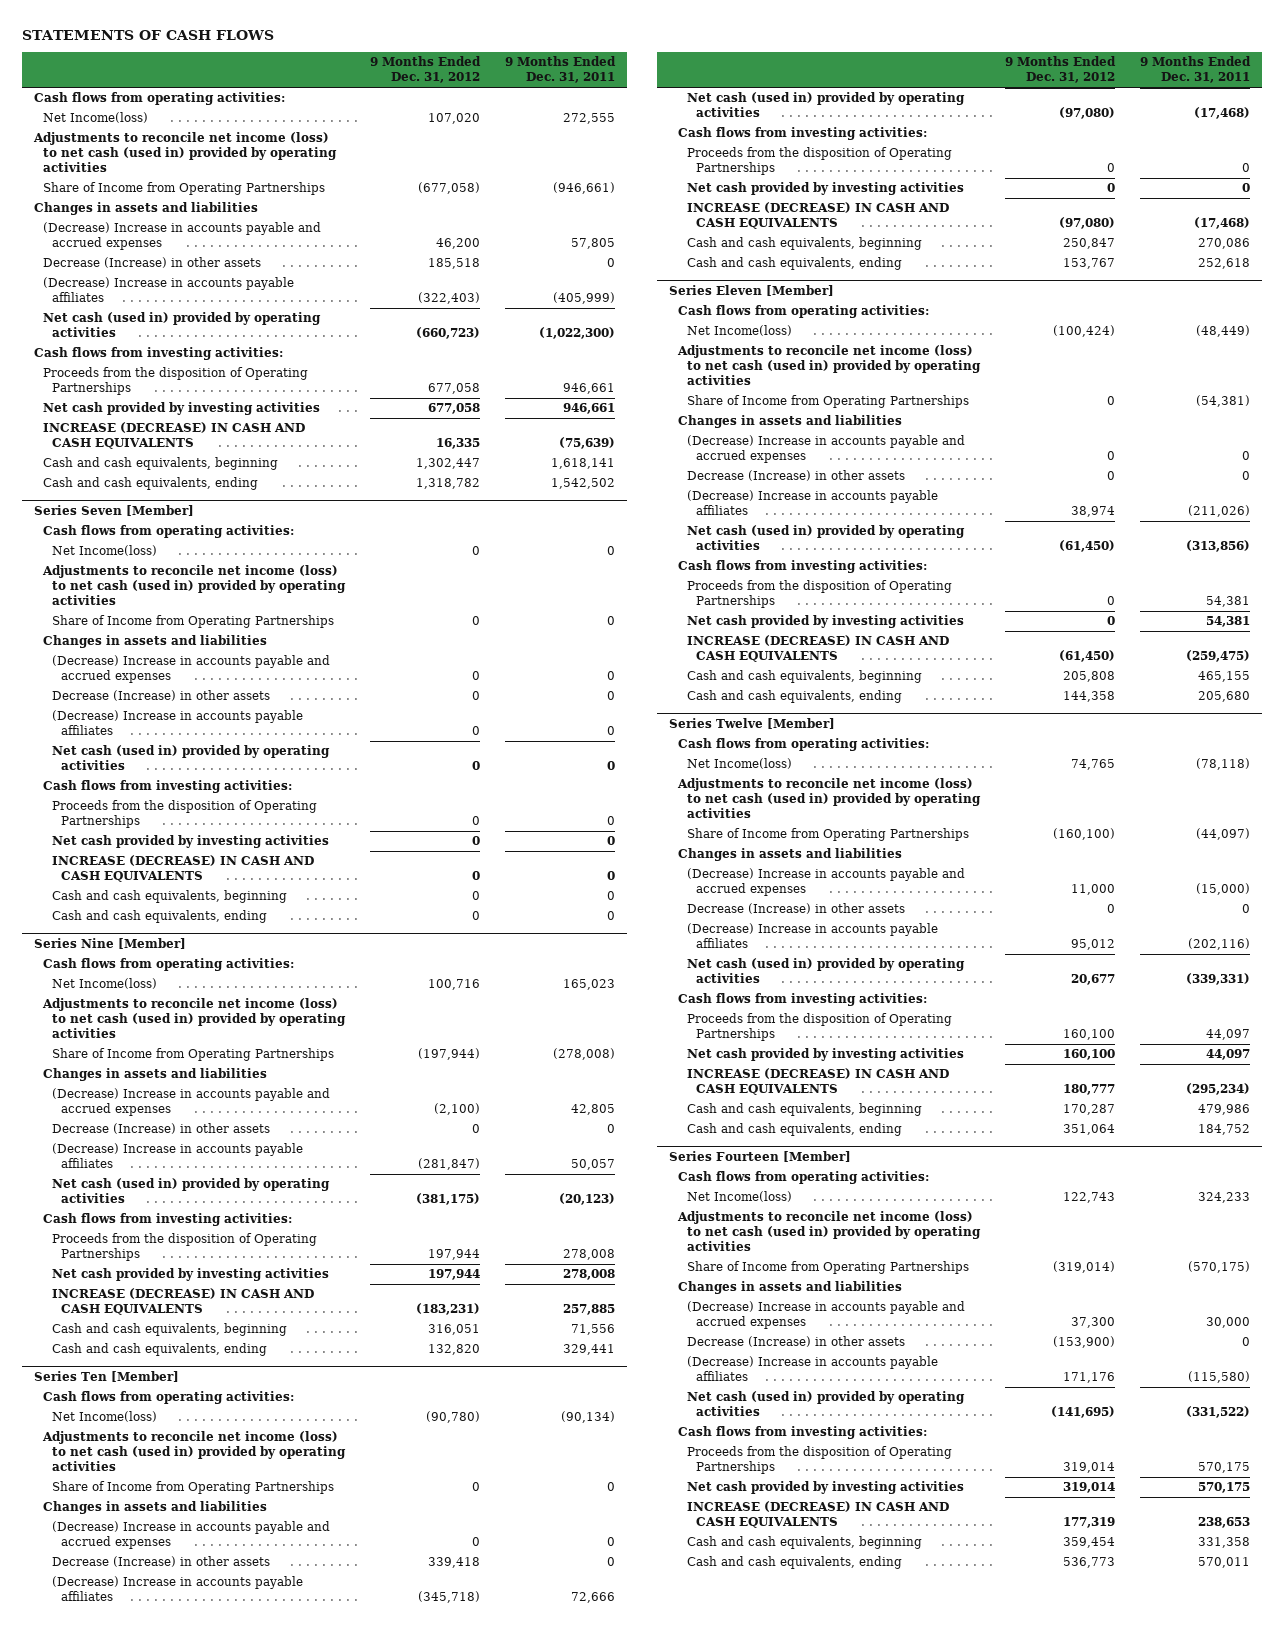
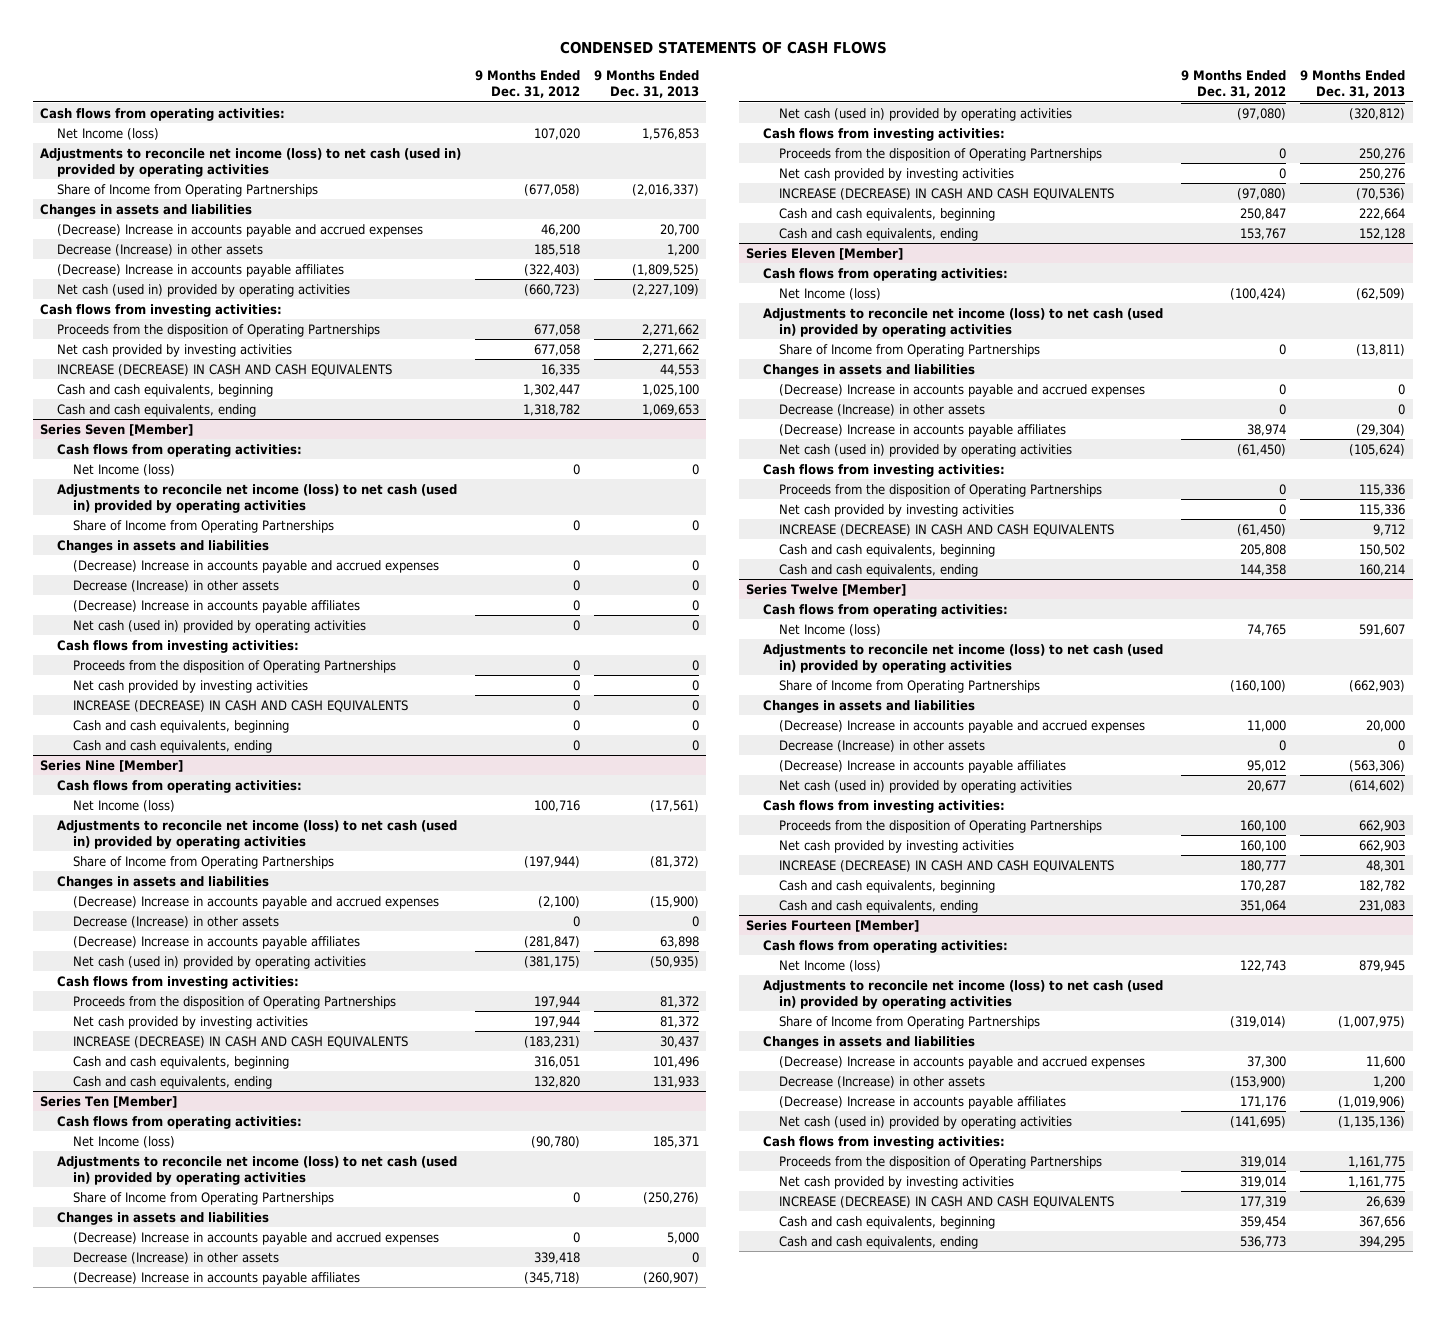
[21,30,274,41] STATEMENTS OF CASH FLOWS -> [559,40,887,54] CONDENSED STATEMENTS OF CASH FLOWS
[504,56,616,84] 9 Months Ended Dec. 31, 2011 -> none
none -> [594,70,700,99] 9 Months Ended Dec. 31, 2013
[43,112,149,124] Net Income(loss) -> [56,127,159,140] Net Income (loss)
[52,545,158,557] Net Income(loss) -> [73,463,176,476] Net Income (loss)
[52,978,158,990] Net Income(loss) -> [73,799,176,812] Net Income (loss)
[52,1411,158,1423] Net Income(loss) -> [73,1135,176,1148] Net Income (loss)
[687,325,793,337] Net Income(loss) -> [779,287,882,300] Net Income (loss)
[687,758,793,770] Net Income(loss) -> [779,623,882,636] Net Income (loss)
[687,1191,793,1203] Net Income(loss) -> [779,959,882,972] Net Income (loss)

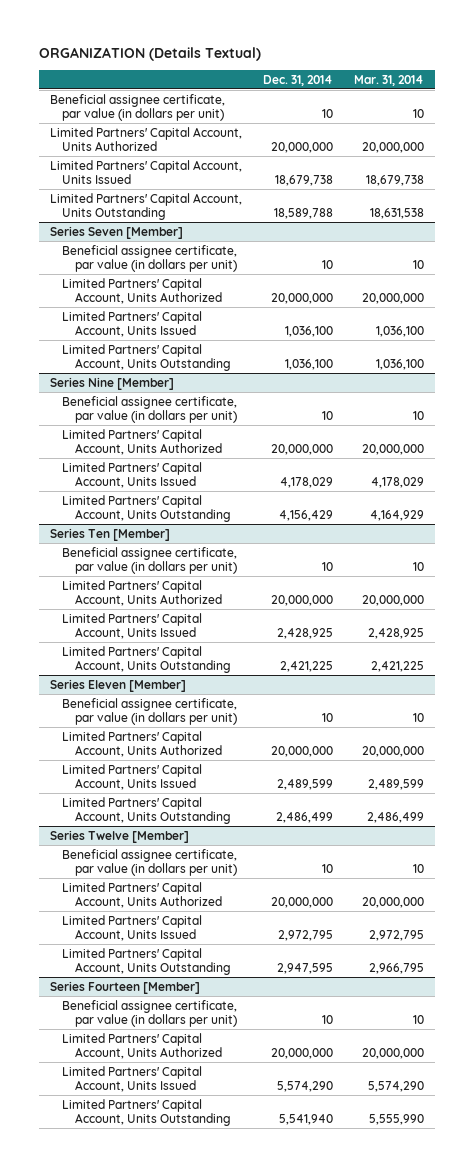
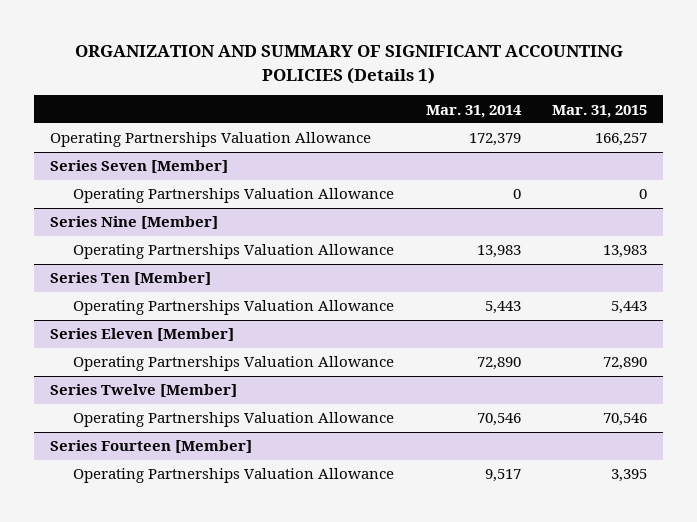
[39,47,262,62] ORGANIZATION (Details Textual) -> [74,45,623,84] ORGANIZATION AND SUMMARY OF SIGNIFICANT ACCOUNTING POLICIES (Details 1)
[263,74,334,86] Dec. 31, 2014 -> none
none -> [552,104,648,118] Mar. 31, 2015
[49,93,225,121] Beneficial assignee certificate, par value (in dollars per unit) -> none
[49,126,242,151] Limited Partners' Capital Account, Units Authorized -> none
[49,159,242,184] Limited Partners' Capital Account, Units Issued -> none
[49,192,242,220] Limited Partners' Capital Account, Units Outstanding -> none
none -> [50,132,372,148] Operating Partnerships Valuation Allowance
[62,244,238,272] Beneficial assignee certificate, par value (in dollars per unit) -> none
[62,277,223,304] Limited Partners' Capital Account, Units Authorized -> none
[62,310,203,337] Limited Partners' Capital Account, Units Issued -> none
[62,343,232,371] Limited Partners' Capital Account, Units Outstanding -> none
none -> [73,188,395,204] Operating Partnerships Valuation Allowance
[62,395,238,423] Beneficial assignee certificate, par value (in dollars per unit) -> none
[62,428,223,455] Limited Partners' Capital Account, Units Authorized -> none
[62,461,203,488] Limited Partners' Capital Account, Units Issued -> none
[62,494,232,522] Limited Partners' Capital Account, Units Outstanding -> none
none -> [73,244,395,260] Operating Partnerships Valuation Allowance
[62,546,238,574] Beneficial assignee certificate, par value (in dollars per unit) -> none
[62,579,223,606] Limited Partners' Capital Account, Units Authorized -> none
[62,612,203,639] Limited Partners' Capital Account, Units Issued -> none
[62,645,232,673] Limited Partners' Capital Account, Units Outstanding -> none
none -> [73,300,395,316] Operating Partnerships Valuation Allowance
[62,697,238,725] Beneficial assignee certificate, par value (in dollars per unit) -> none
[62,730,223,757] Limited Partners' Capital Account, Units Authorized -> none
[62,763,203,790] Limited Partners' Capital Account, Units Issued -> none
[62,796,232,824] Limited Partners' Capital Account, Units Outstanding -> none
none -> [73,356,395,372] Operating Partnerships Valuation Allowance
[62,848,238,876] Beneficial assignee certificate, par value (in dollars per unit) -> none
[62,881,223,908] Limited Partners' Capital Account, Units Authorized -> none
[62,914,203,941] Limited Partners' Capital Account, Units Issued -> none
[62,947,232,975] Limited Partners' Capital Account, Units Outstanding -> none
none -> [73,412,395,428] Operating Partnerships Valuation Allowance
[62,999,238,1027] Beneficial assignee certificate, par value (in dollars per unit) -> none
[62,1032,223,1059] Limited Partners' Capital Account, Units Authorized -> none
[62,1065,203,1092] Limited Partners' Capital Account, Units Issued -> none
[62,1098,232,1126] Limited Partners' Capital Account, Units Outstanding -> none
none -> [73,468,395,484] Operating Partnerships Valuation Allowance

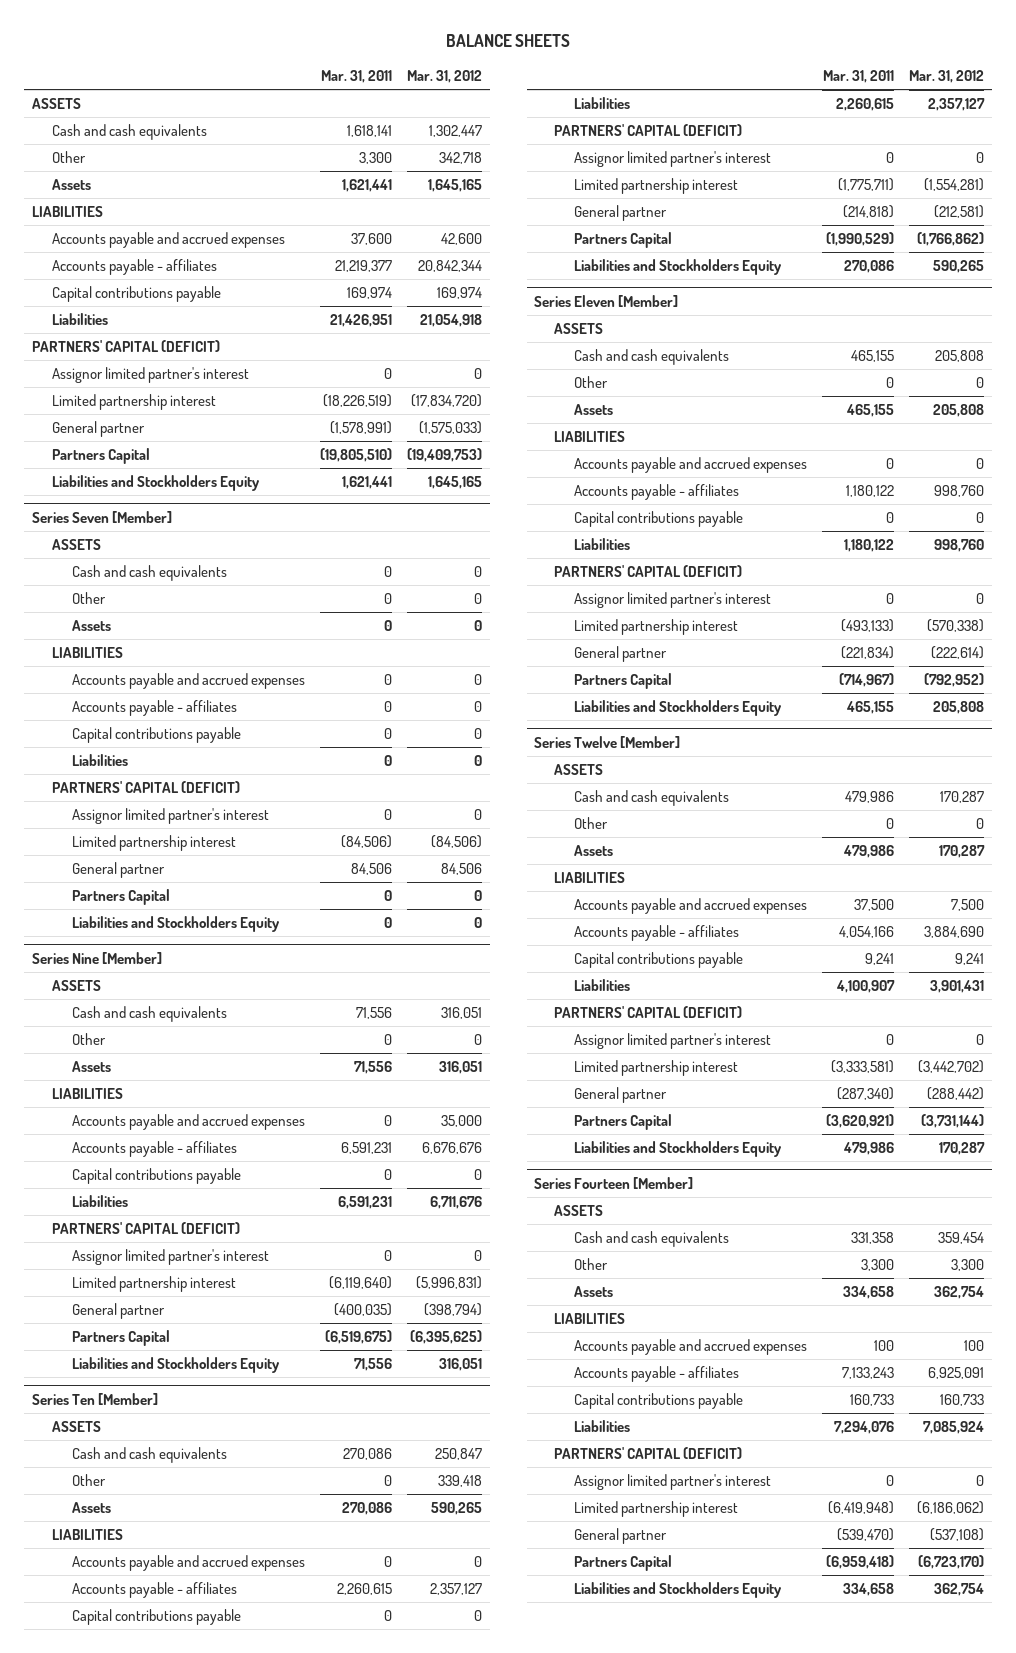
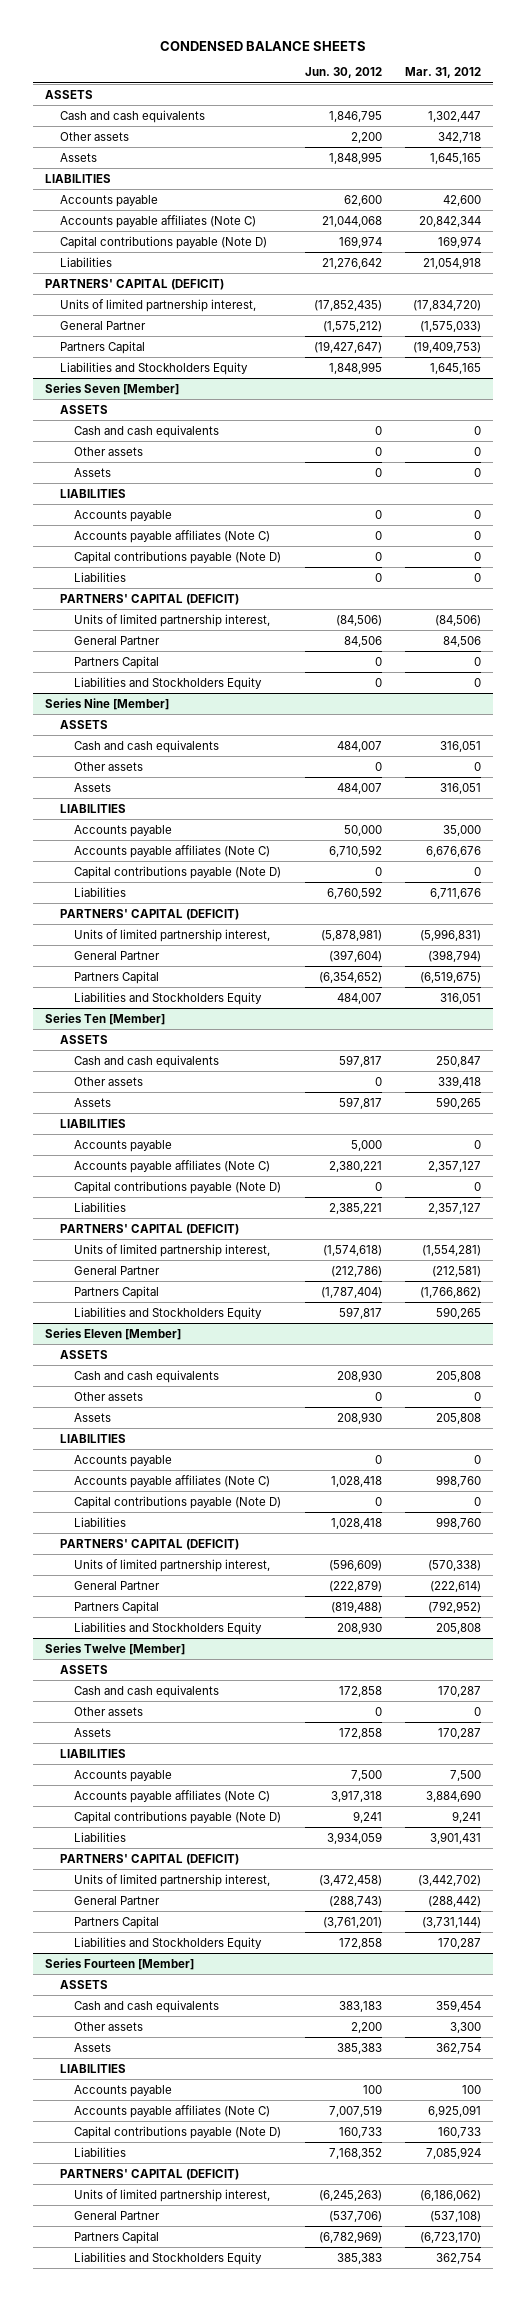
[446,34,571,48] BALANCE SHEETS -> [160,40,367,51] CONDENSED BALANCE SHEETS
[321,69,393,83] Mar. 31, 2011 -> none
none -> [304,67,382,79] Jun. 30, 2012
[52,150,87,163] Other -> [59,131,129,141] Other assets
[52,231,286,248] Accounts payable and accrued expenses -> [59,194,158,207] Accounts payable
[52,258,218,275] Accounts payable - affiliates -> [59,214,256,228] Accounts payable affiliates (Note C)
[52,285,222,302] Capital contributions payable -> [59,235,267,249] Capital contributions payable (Note D)
[52,366,250,383] Assignor limited partner's interest -> none
[52,393,217,410] Limited partnership interest -> [59,298,256,312] Units of limited partnership interest,
[52,420,146,437] General partner -> [59,320,146,330] General Partner
[72,591,107,604] Other -> [74,446,144,456] Other assets
[72,672,306,689] Accounts payable and accrued expenses -> [74,509,173,522] Accounts payable
[72,699,238,716] Accounts payable - affiliates -> [74,529,271,543] Accounts payable affiliates (Note C)
[72,726,242,743] Capital contributions payable -> [74,550,282,564] Capital contributions payable (Note D)
[72,807,270,824] Assignor limited partner's interest -> none
[72,834,237,851] Limited partnership interest -> [74,613,271,627] Units of limited partnership interest,
[72,861,166,878] General partner -> [74,635,161,645] General Partner
[72,1032,107,1045] Other -> [74,761,144,771] Other assets
[72,1113,306,1130] Accounts payable and accrued expenses -> [74,824,173,837] Accounts payable
[72,1140,238,1157] Accounts payable - affiliates -> [74,844,271,858] Accounts payable affiliates (Note C)
[72,1167,242,1184] Capital contributions payable -> [74,865,282,879] Capital contributions payable (Note D)
[72,1248,270,1265] Assignor limited partner's interest -> none
[72,1275,237,1292] Limited partnership interest -> [74,928,271,942] Units of limited partnership interest,
[72,1302,166,1319] General partner -> [74,950,161,960] General Partner
[410,1329,483,1344] (6,395,625) -> [420,970,482,983] (6,519,675)
[72,1473,107,1486] Other -> [74,1076,144,1086] Other assets
[72,1554,306,1571] Accounts payable and accrued expenses -> [74,1139,173,1152] Accounts payable
[72,1581,238,1598] Accounts payable - affiliates -> [74,1159,271,1173] Accounts payable affiliates (Note C)
[72,1608,242,1625] Capital contributions payable -> [74,1180,282,1194] Capital contributions payable (Note D)
[574,150,772,167] Assignor limited partner's interest -> none
[574,177,739,194] Limited partnership interest -> [74,1243,271,1257] Units of limited partnership interest,
[574,204,668,221] General partner -> [74,1265,161,1275] General Partner
[574,375,609,388] Other -> [74,1391,144,1401] Other assets
[574,456,808,473] Accounts payable and accrued expenses -> [74,1454,173,1467] Accounts payable
[574,483,740,500] Accounts payable - affiliates -> [74,1474,271,1488] Accounts payable affiliates (Note C)
[574,510,744,527] Capital contributions payable -> [74,1495,282,1509] Capital contributions payable (Note D)
[574,591,772,608] Assignor limited partner's interest -> none
[574,618,739,635] Limited partnership interest -> [74,1558,271,1572] Units of limited partnership interest,
[574,645,668,662] General partner -> [74,1580,161,1590] General Partner
[574,816,609,829] Other -> [74,1706,144,1716] Other assets
[574,897,808,914] Accounts payable and accrued expenses -> [74,1769,173,1782] Accounts payable
[574,924,740,941] Accounts payable - affiliates -> [74,1789,271,1803] Accounts payable affiliates (Note C)
[574,951,744,968] Capital contributions payable -> [74,1810,282,1824] Capital contributions payable (Note D)
[574,1032,772,1049] Assignor limited partner's interest -> none
[574,1059,739,1076] Limited partnership interest -> [74,1873,271,1887] Units of limited partnership interest,
[574,1086,668,1103] General partner -> [74,1895,161,1905] General Partner
[574,1257,609,1270] Other -> [74,2021,144,2031] Other assets
[574,1338,808,1355] Accounts payable and accrued expenses -> [74,2084,173,2097] Accounts payable
[574,1365,740,1382] Accounts payable - affiliates -> [74,2104,271,2118] Accounts payable affiliates (Note C)
[574,1392,744,1409] Capital contributions payable -> [74,2125,282,2139] Capital contributions payable (Note D)
[574,1473,772,1490] Assignor limited partner's interest -> none
[574,1500,739,1517] Limited partnership interest -> [74,2188,271,2202] Units of limited partnership interest,
[574,1527,668,1544] General partner -> [74,2210,161,2220] General Partner

